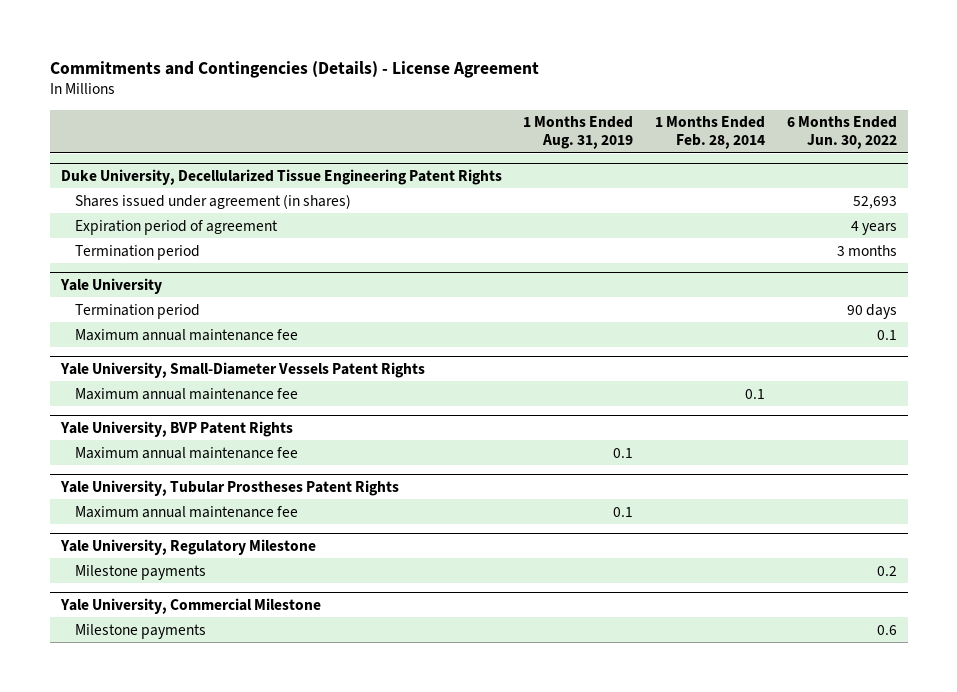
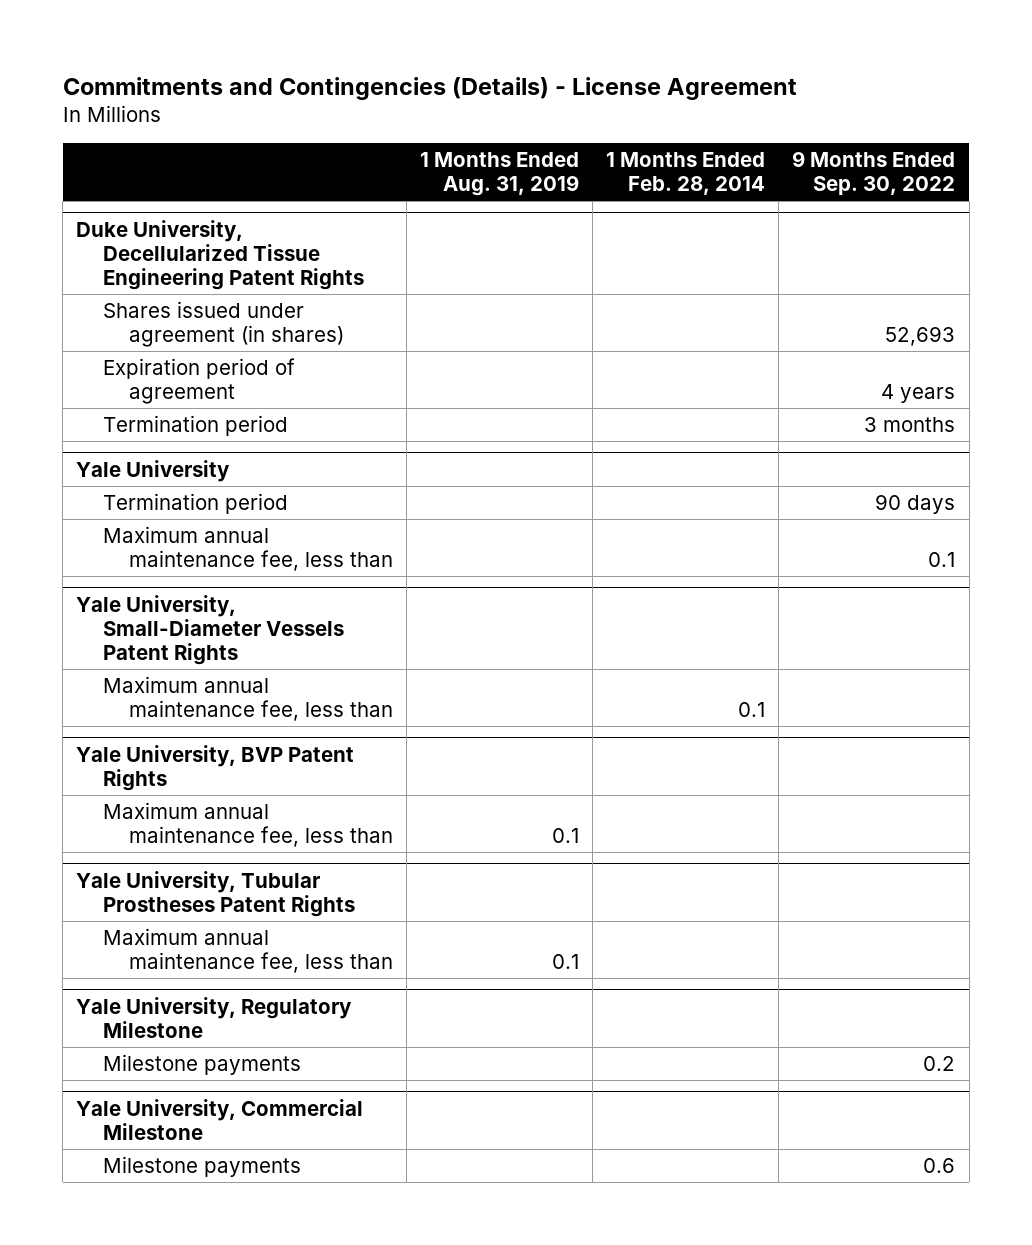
[786,116,897,150] 6 Months Ended Jun. 30, 2022 -> none
none -> [792,151,956,195] 9 Months Ended Sep. 30, 2022
[75,328,299,341] Maximum annual maintenance fee -> [102,526,394,571] Maximum annual maintenance fee, less than
[75,387,299,400] Maximum annual maintenance fee -> [102,676,394,721] Maximum annual maintenance fee, less than
[75,446,299,459] Maximum annual maintenance fee -> [102,802,394,847] Maximum annual maintenance fee, less than
[75,505,299,518] Maximum annual maintenance fee -> [102,928,394,973] Maximum annual maintenance fee, less than

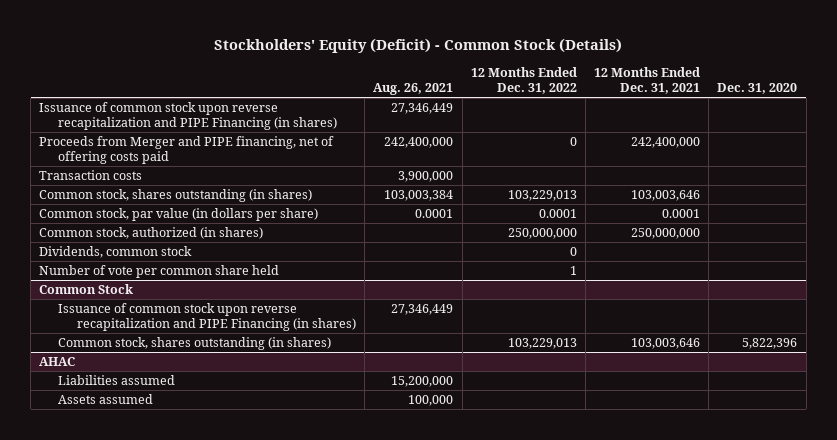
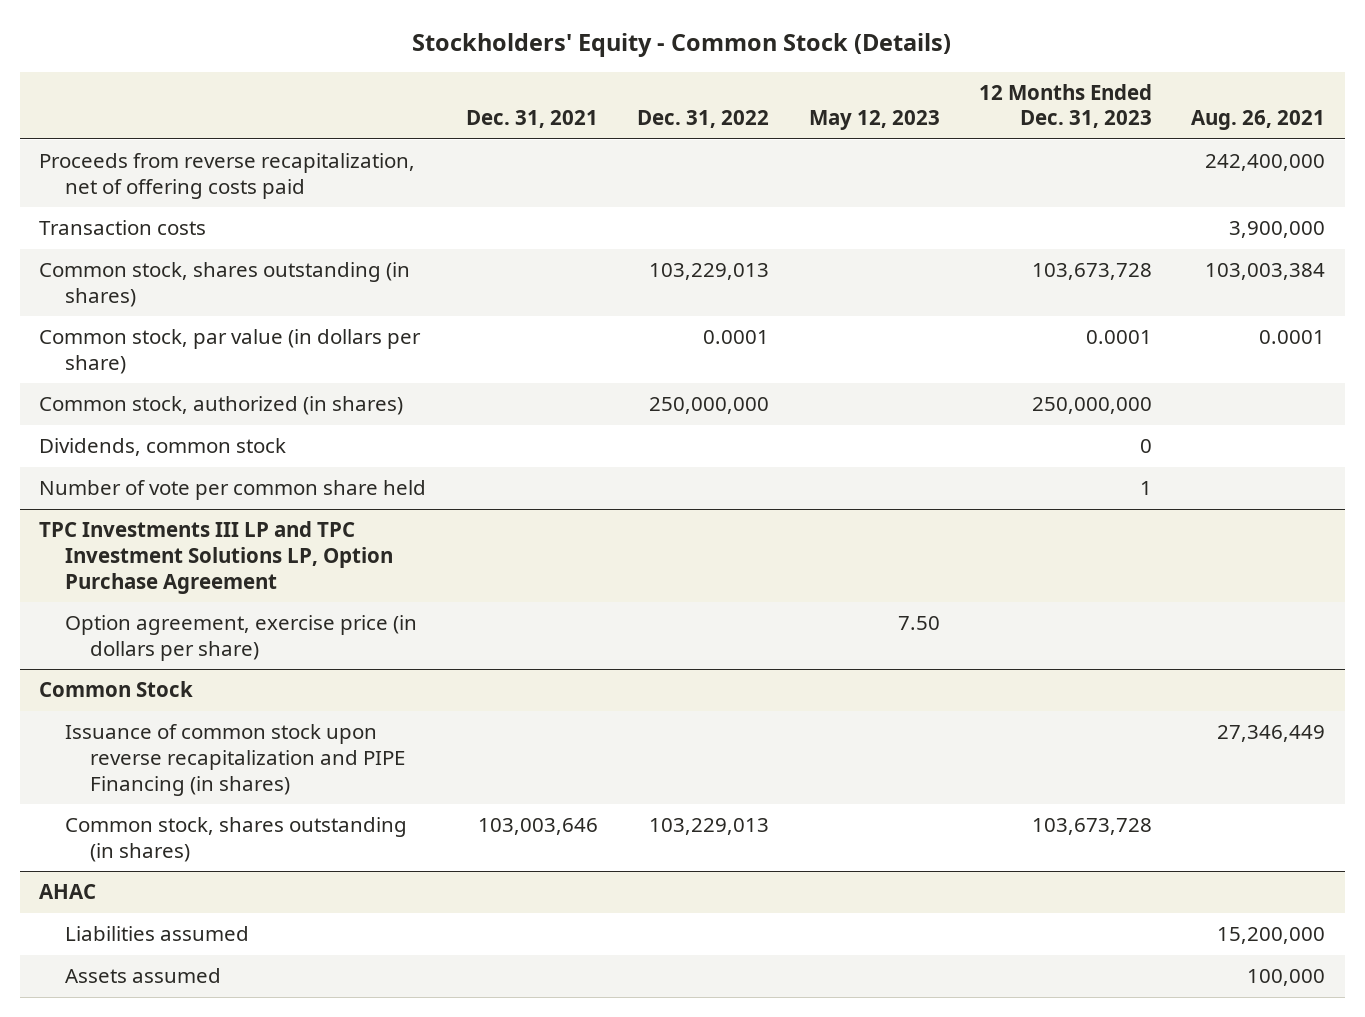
[214,38,623,54] Stockholders' Equity (Deficit) - Common Stock (Details) -> [412,33,952,58] Stockholders' Equity - Common Stock (Details)
[470,67,577,95] 12 Months Ended Dec. 31, 2022 -> none
[594,67,701,95] 12 Months Ended Dec. 31, 2021 -> none
[717,83,798,95] Dec. 31, 2020 -> none
none -> [465,110,598,129] Dec. 31, 2021
none -> [637,110,770,129] Dec. 31, 2022
none -> [808,110,940,131] May 12, 2023
none -> [978,83,1152,129] 12 Months Ended Dec. 31, 2023
[39,102,338,131] Issuance of common stock upon reverse recapitalization and PIPE Financing (in shares) -> none
[39,136,335,165] Proceeds from Merger and PIPE financing, net of offering costs paid -> [39,153,416,199] Proceeds from reverse recapitalization, net of offering costs paid
none -> [39,521,393,594] TPC Investments III LP and TPC Investment Solutions LP, Option Purchase Agreement
none -> [64,615,417,661] Option agreement, exercise price (in dollars per share)

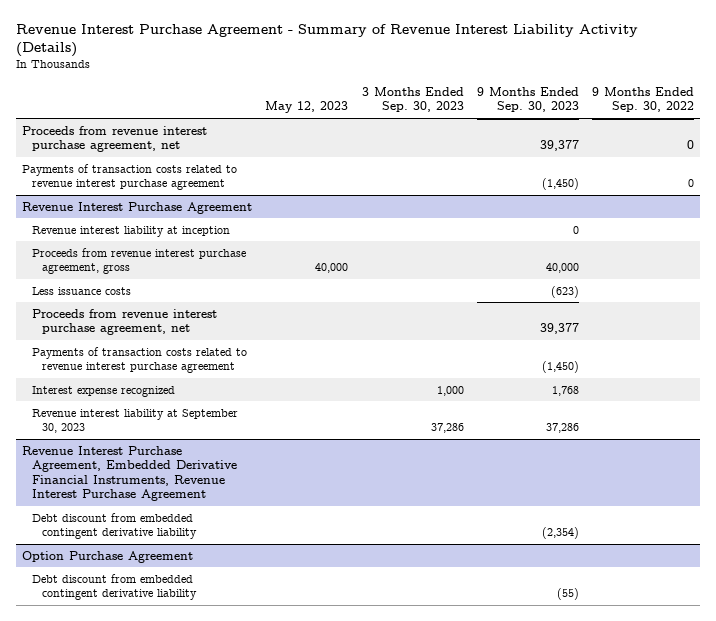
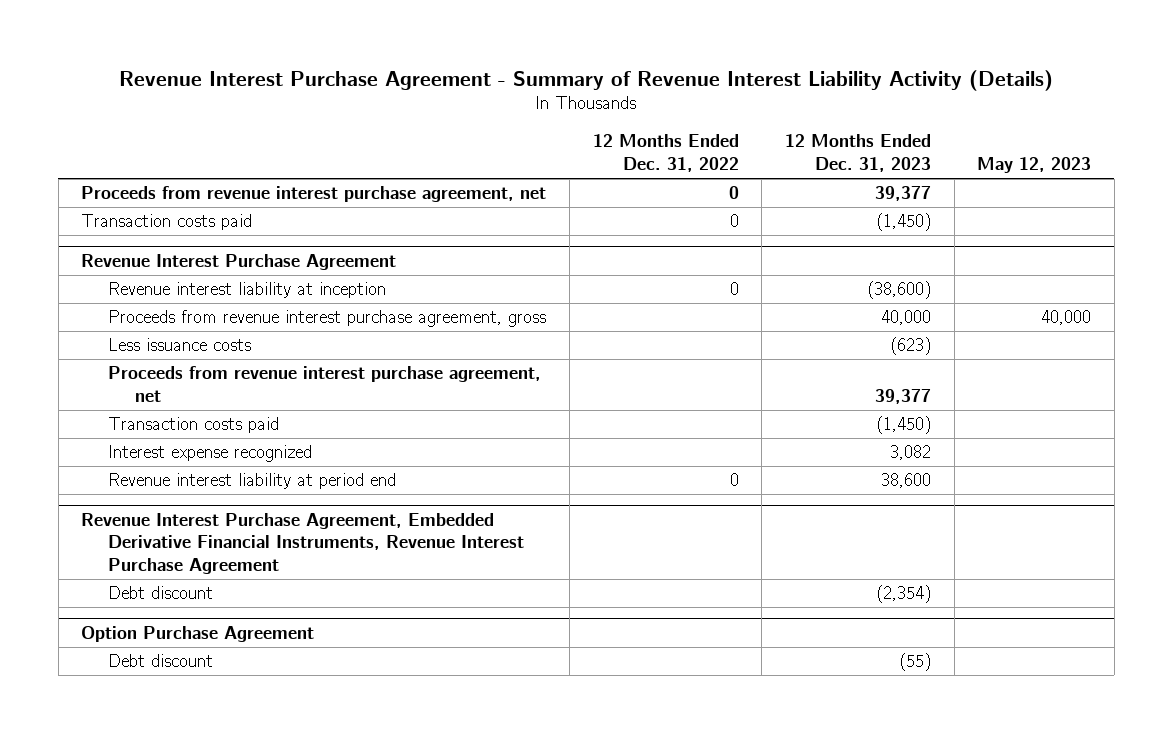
[361,86,464,113] 3 Months Ended Sep. 30, 2023 -> none
[476,86,579,113] 9 Months Ended Sep. 30, 2023 -> none
[591,86,694,113] 9 Months Ended Sep. 30, 2022 -> none
none -> [592,134,739,173] 12 Months Ended Dec. 31, 2022
none -> [784,134,931,173] 12 Months Ended Dec. 31, 2023
[22,163,238,191] Payments of transaction costs related to revenue interest purchase agreement -> [81,214,253,231] Transaction costs paid
[32,346,248,374] Payments of transaction costs related to revenue interest purchase agreement -> [108,417,280,434] Transaction costs paid
[32,408,239,434] Revenue interest liability at September 30, 2023 -> [108,473,397,490] Revenue interest liability at period end
[32,512,198,540] Debt discount from embedded contingent derivative liability -> [108,586,214,600] Debt discount
[32,573,198,601] Debt discount from embedded contingent derivative liability -> [108,654,214,668] Debt discount

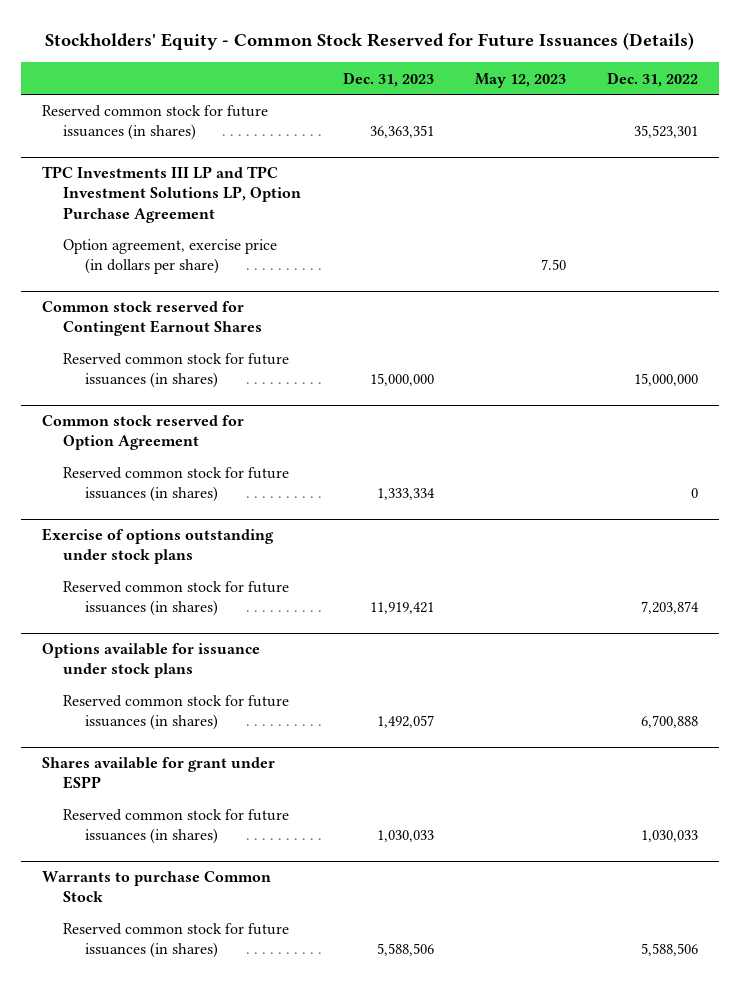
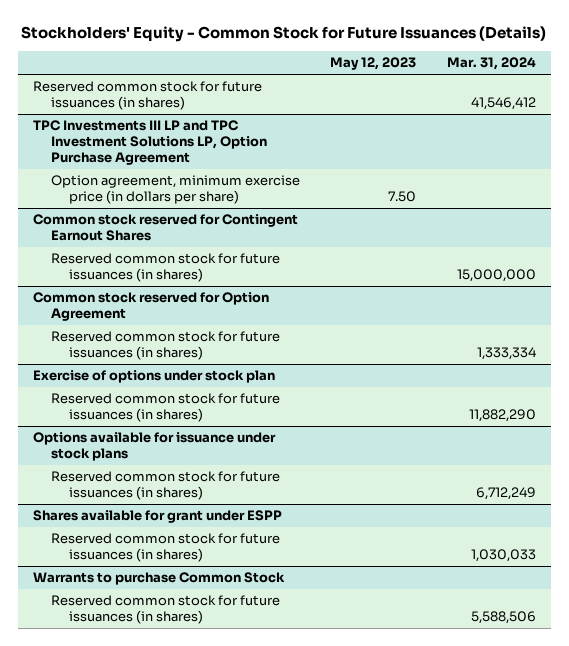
[44,32,694,51] Stockholders' Equity - Common Stock Reserved for Future Issuances (Details) -> [21,26,547,43] Stockholders' Equity - Common Stock for Future Issuances (Details)
[342,71,434,87] Dec. 31, 2023 -> none
[607,71,699,87] Dec. 31, 2022 -> none
none -> [446,57,536,71] Mar. 31, 2024
[63,239,278,275] Option agreement, exercise price (in dollars per share) -> [51,175,301,205] Option agreement, minimum exercise price (in dollars per share)
[41,528,274,565] Exercise of options outstanding under stock plans -> [33,370,276,384] Exercise of options under stock plan

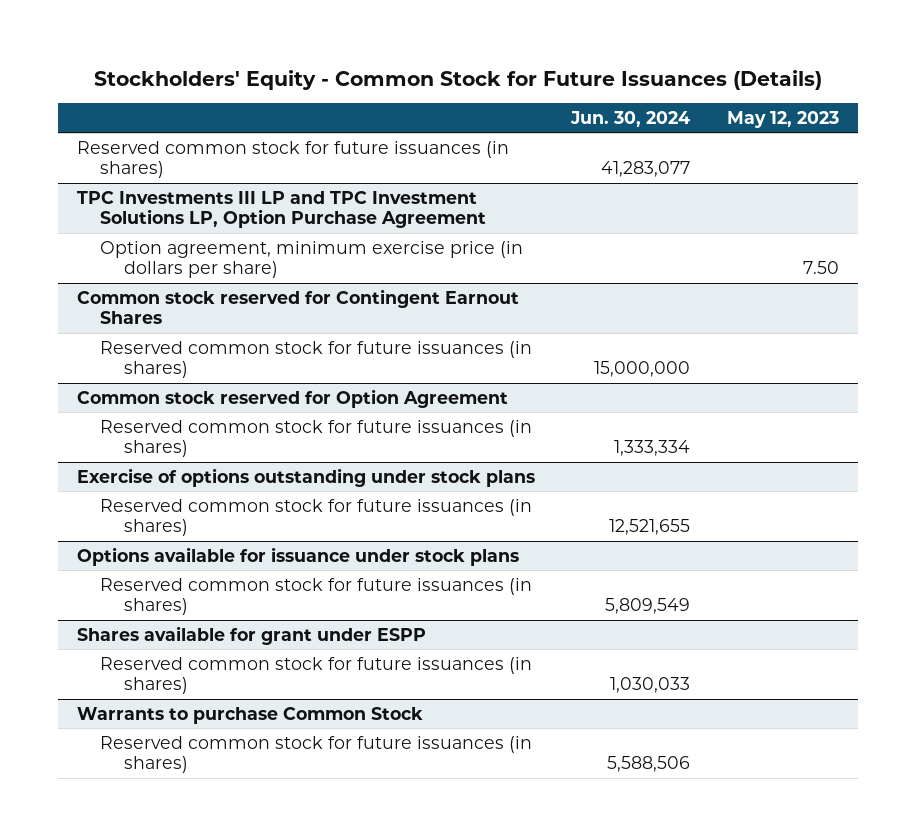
[446,57,536,71] Mar. 31, 2024 -> none
none -> [570,111,691,128] Jun. 30, 2024
[33,370,276,384] Exercise of options under stock plan -> [76,467,535,487] Exercise of options outstanding under stock plans

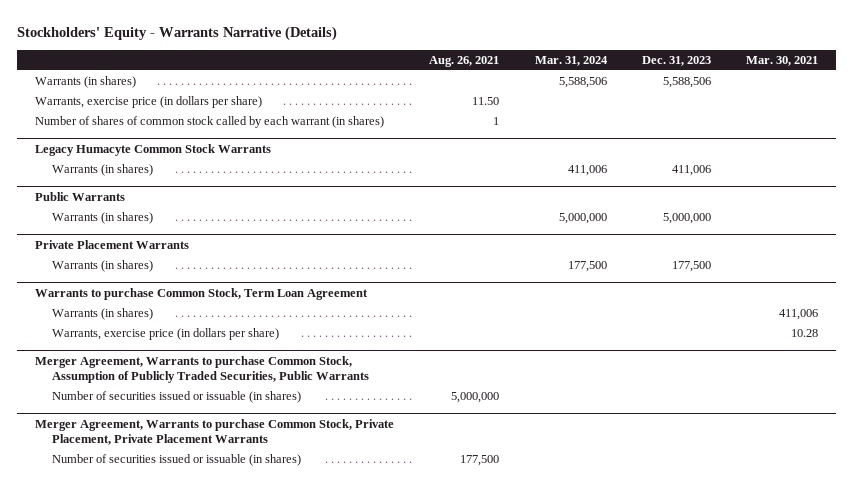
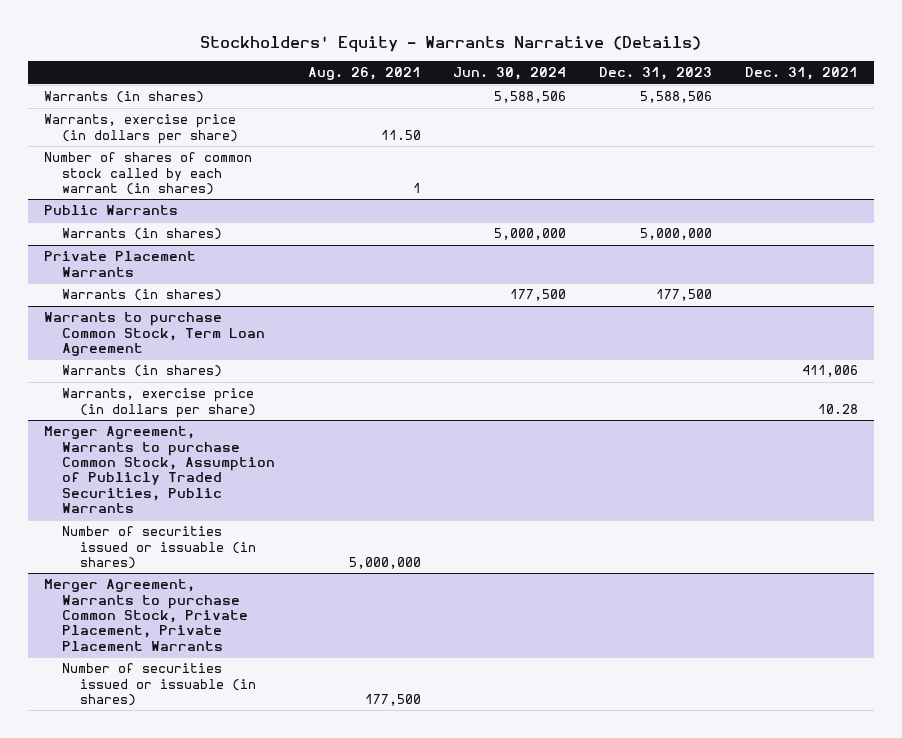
[534,55,608,66] Mar. 31, 2024 -> none
[746,55,819,66] Mar. 30, 2021 -> none
none -> [453,67,567,81] Jun. 30, 2024
none -> [744,67,858,81] Dec. 31, 2021
[35,143,272,156] Legacy Humacyte Common Stock Warrants -> none
[52,164,154,177] Warrants (in shares) -> none

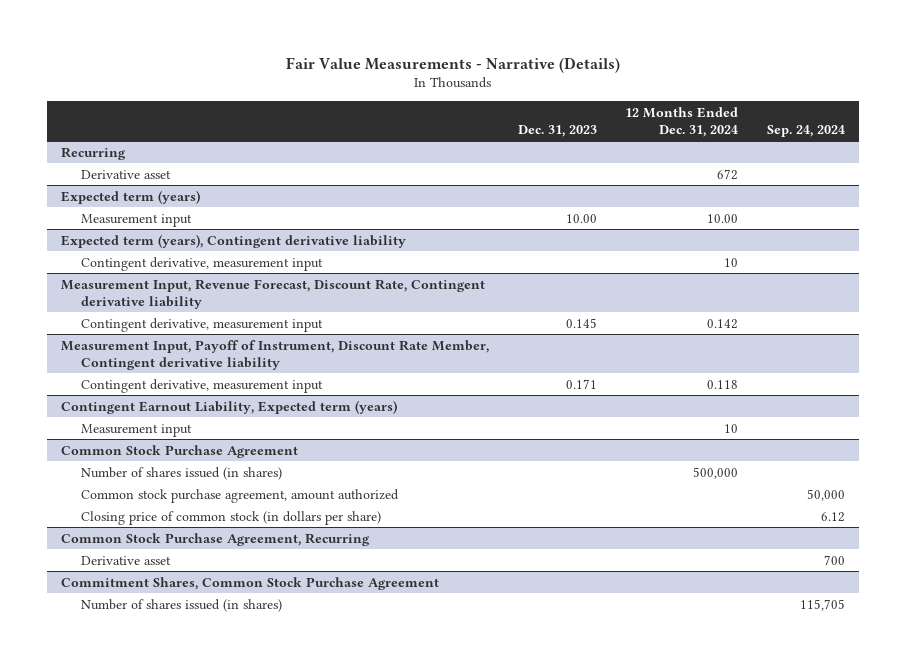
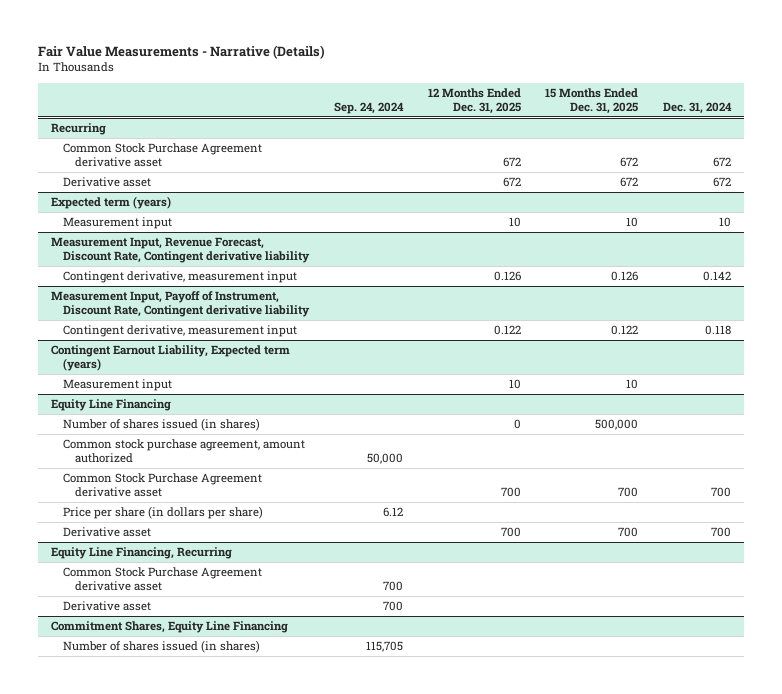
[517,124,597,137] Dec. 31, 2023 -> none
[625,106,739,137] 12 Months Ended Dec. 31, 2024 -> none
none -> [427,87,521,115] 12 Months Ended Dec. 31, 2025
none -> [545,87,639,115] 15 Months Ended Dec. 31, 2025
none -> [663,102,733,115] Dec. 31, 2024
none -> [62,142,262,168] Common Stock Purchase Agreement derivative asset
[61,233,407,248] Expected term (years), Contingent derivative liability -> none
[81,256,324,271] Contingent derivative, measurement input -> none
[61,339,490,370] Measurement Input, Payoff of Instrument, Discount Rate Member, Contingent derivative liability -> [50,290,310,318] Measurement Input, Payoff of Instrument, Discount Rate, Contingent derivative liability
[61,444,299,458] Common Stock Purchase Agreement -> [50,398,171,411] Equity Line Financing
none -> [62,472,262,498] Common Stock Purchase Agreement derivative asset
[81,510,382,525] Closing price of common stock (in dollars per share) -> [62,505,263,519] Price per share (in dollars per share)
none -> [62,526,151,537] Derivative asset
[61,532,371,546] Common Stock Purchase Agreement, Recurring -> [50,546,232,559] Equity Line Financing, Recurring
none -> [62,566,262,592] Common Stock Purchase Agreement derivative asset
[61,576,440,590] Commitment Shares, Common Stock Purchase Agreement -> [50,620,288,633] Commitment Shares, Equity Line Financing

